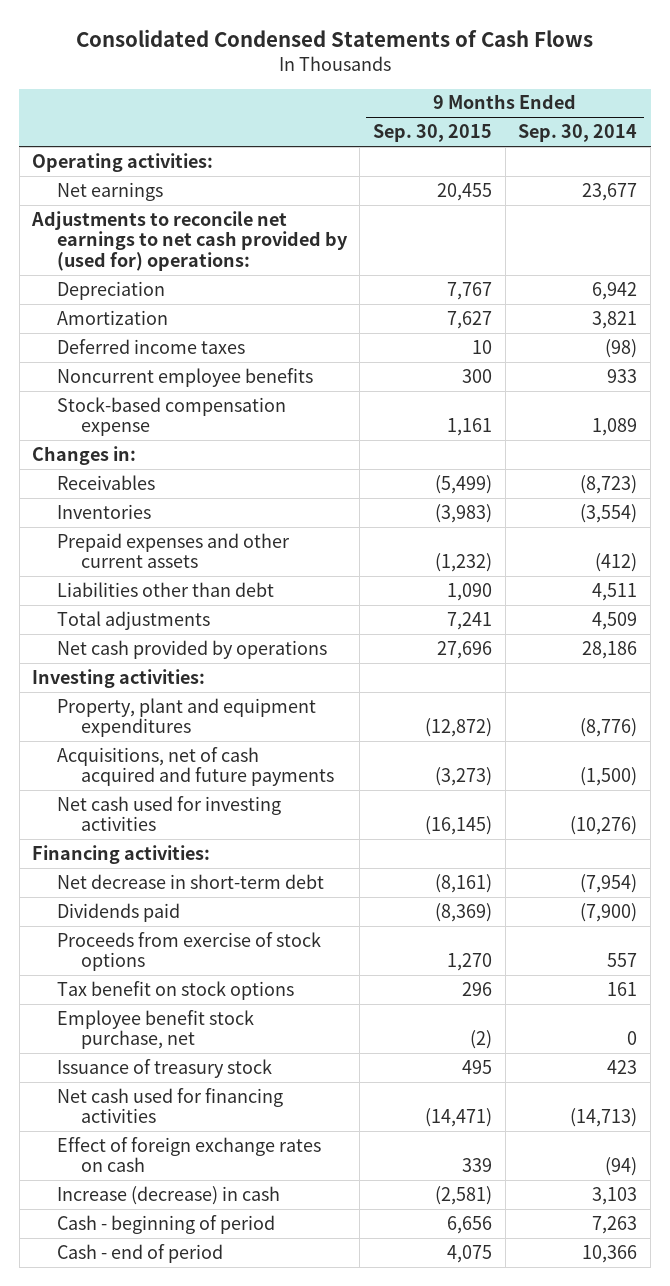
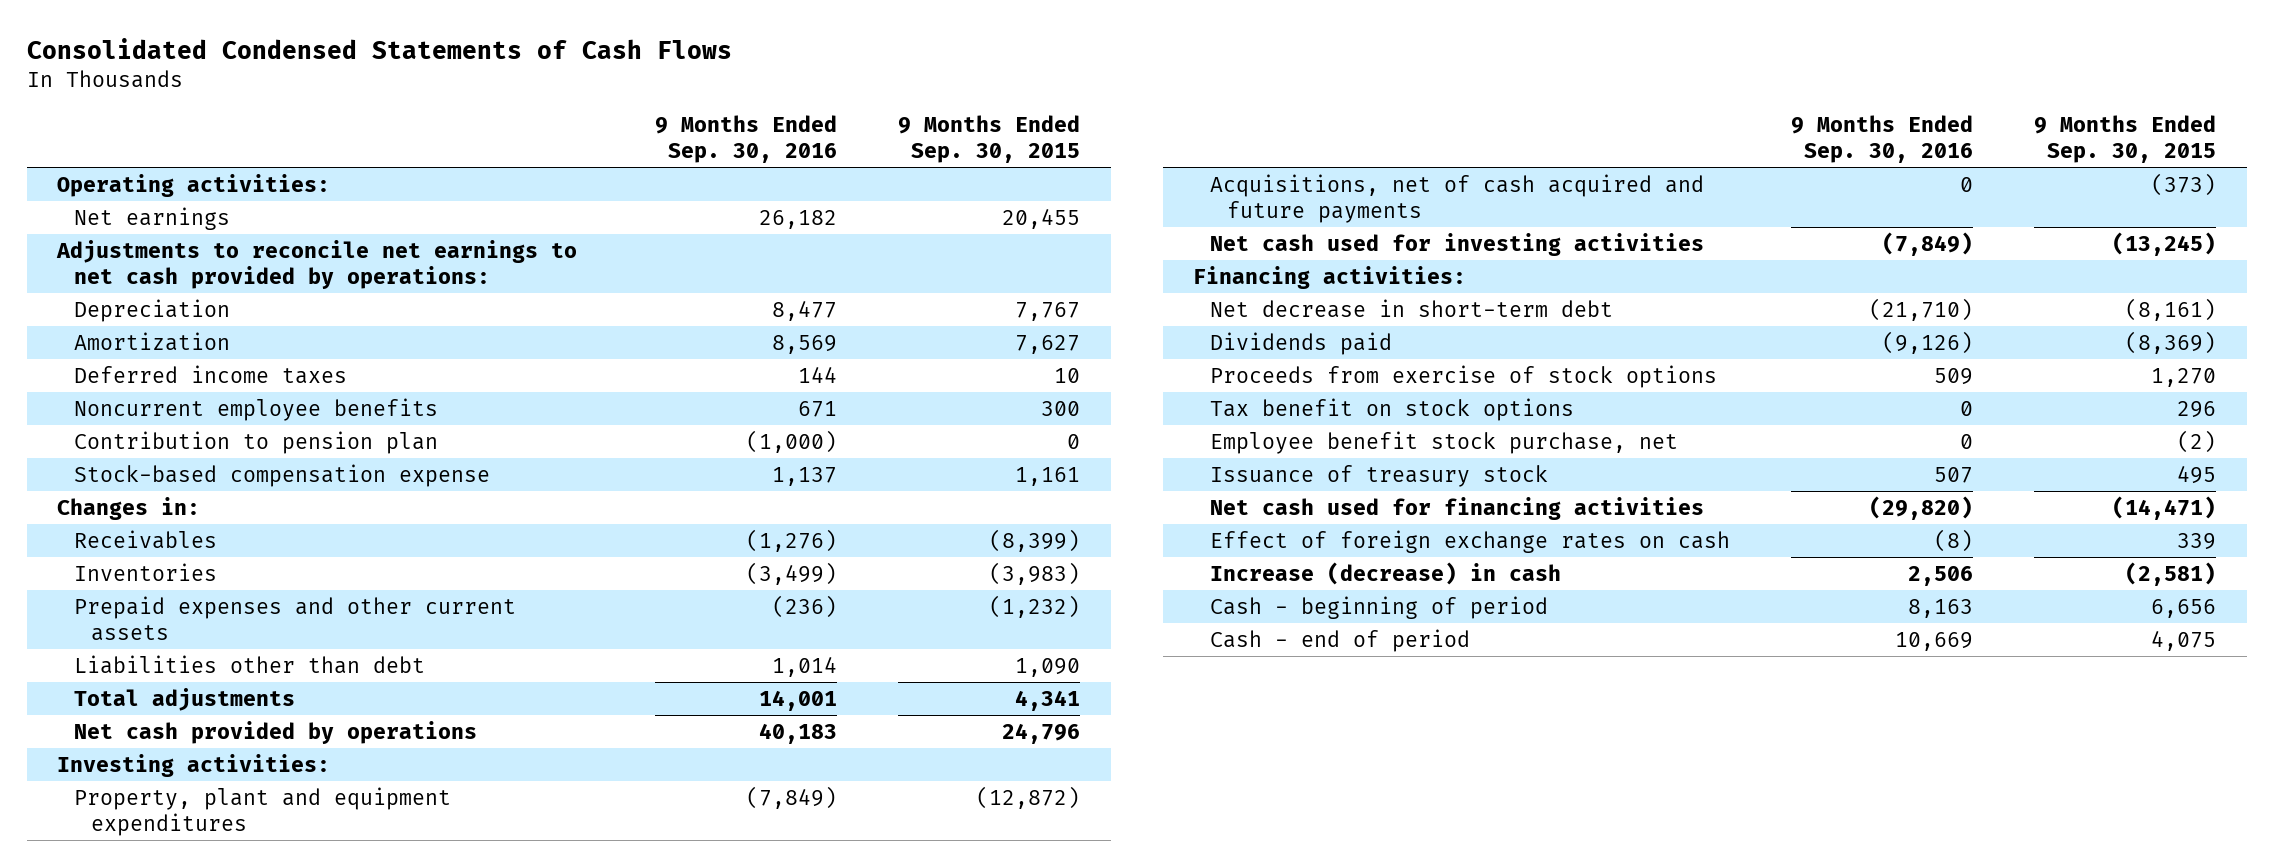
[518,124,638,143] Sep. 30, 2014 -> none
none -> [655,114,838,163] 9 Months Ended Sep. 30, 2016
[31,210,348,271] Adjustments to reconcile net earnings to net cash provided by (used for) operations: -> [56,239,578,289] Adjustments to reconcile net earnings to net cash provided by operations:
none -> [74,430,439,454] Contribution to pension plan
[435,474,493,494] (5,499) -> [989,528,1081,552] (8,399)
[447,611,493,630] 7,241 -> [1015,689,1081,711] 4,341
[437,640,493,659] 27,696 -> [1002,722,1081,744] 24,796
[435,767,493,787] (3,273) -> [2151,172,2217,196] (373)
[425,816,493,836] (16,145) -> [2112,231,2217,256] (13,245)

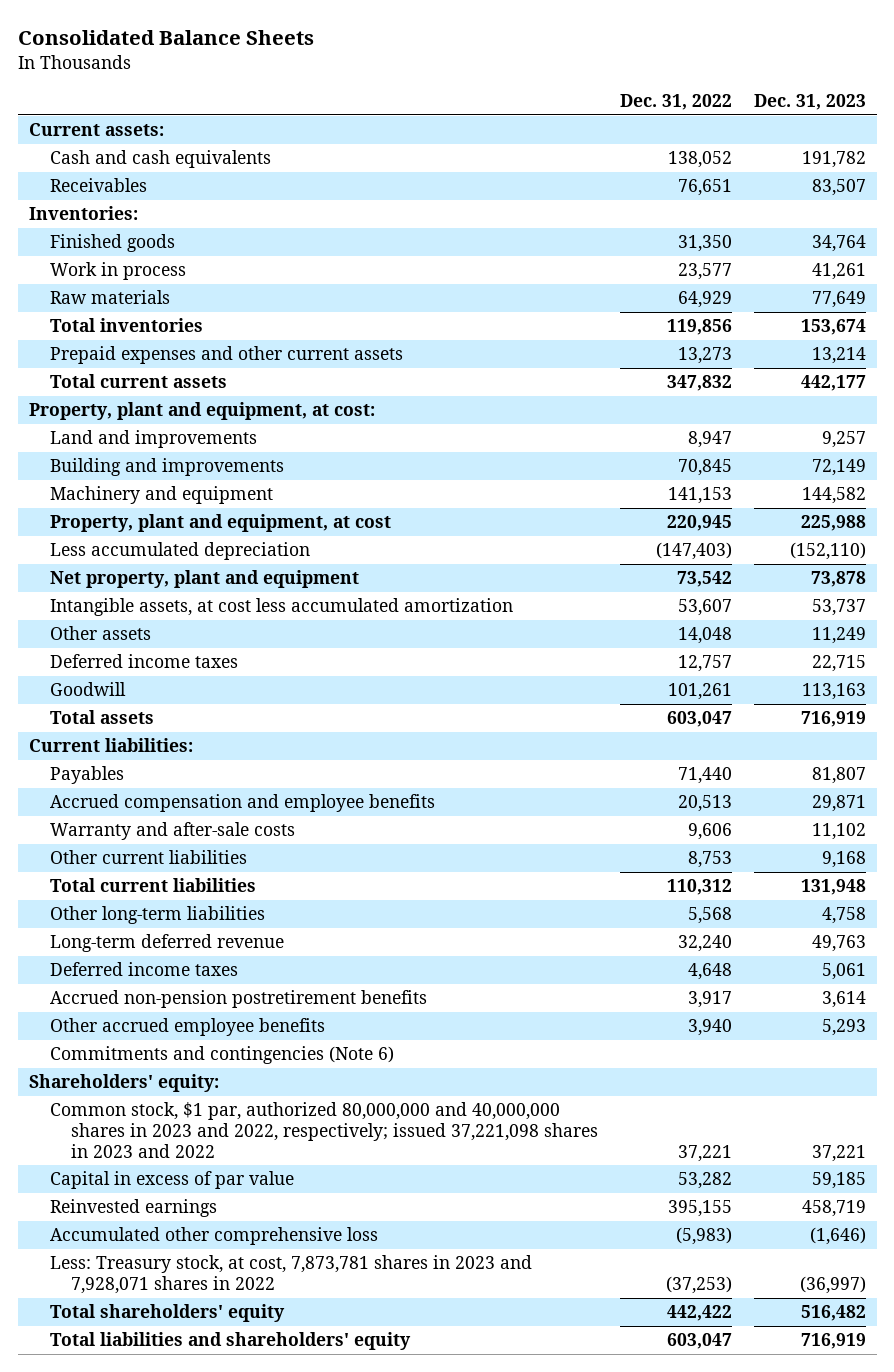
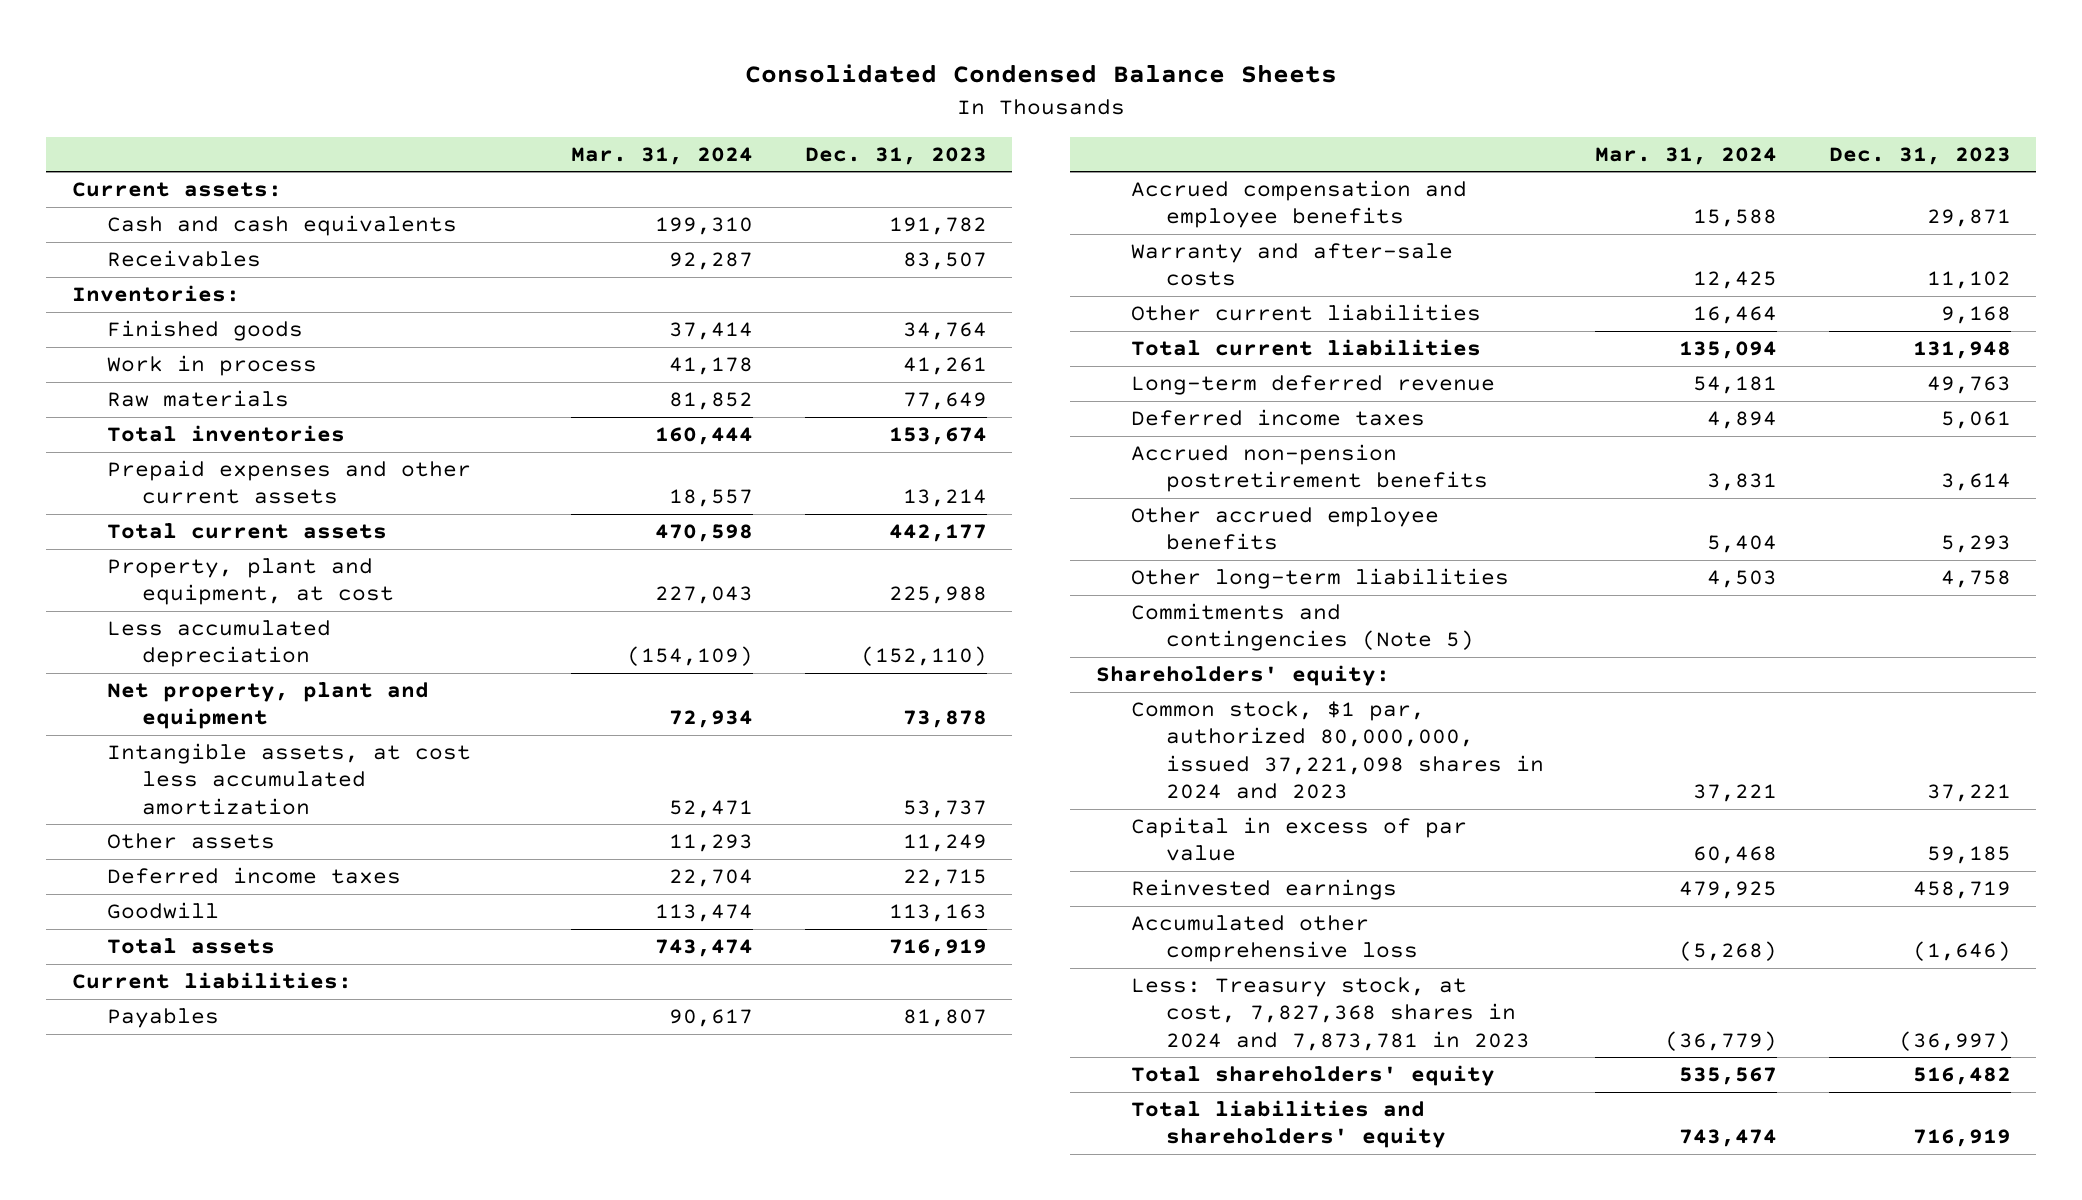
[17,30,314,46] Consolidated Balance Sheets -> [745,64,1338,84] Consolidated Condensed Balance Sheets
[619,93,732,110] Dec. 31, 2022 -> none
none -> [571,146,754,165] Mar. 31, 2024
[28,402,375,421] Property, plant and equipment, at cost: -> none
[49,430,257,449] Land and improvements -> none
[49,458,284,477] Building and improvements -> none
[49,486,273,505] Machinery and equipment -> none
[49,906,265,925] Other long-term liabilities -> [1131,568,1510,590] Other long-term liabilities
[49,1046,394,1065] Commitments and contingencies (Note 6) -> [1131,603,1475,652] Commitments and contingencies (Note 5)
[49,1102,598,1158] Common stock, $1 par, authorized 80,000,000 and 40,000,000 shares in 2023 and 2022, respectively; issued 37,221,098 shares in 2023 and 2022 -> [1131,701,1545,800] Common stock, $1 par, authorized 80,000,000, issued 37,221,098 shares in 2024 and 2023
[49,1255,532,1294] Less: Treasury stock, at cost, 7,873,781 shares in 2023 and 7,928,071 shares in 2022 -> [1131,977,1531,1051] Less: Treasury stock, at cost, 7,827,368 shares in 2024 and 7,873,781 in 2023

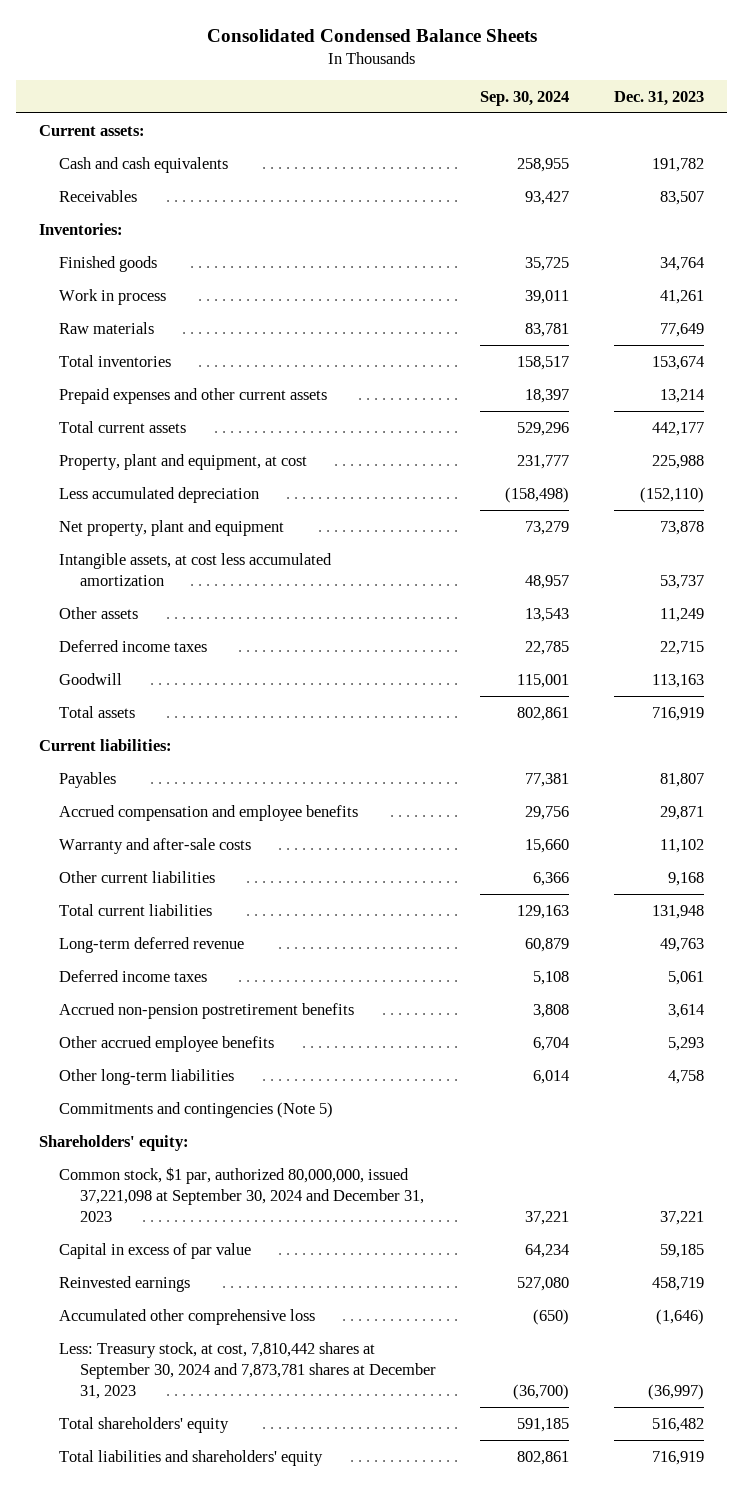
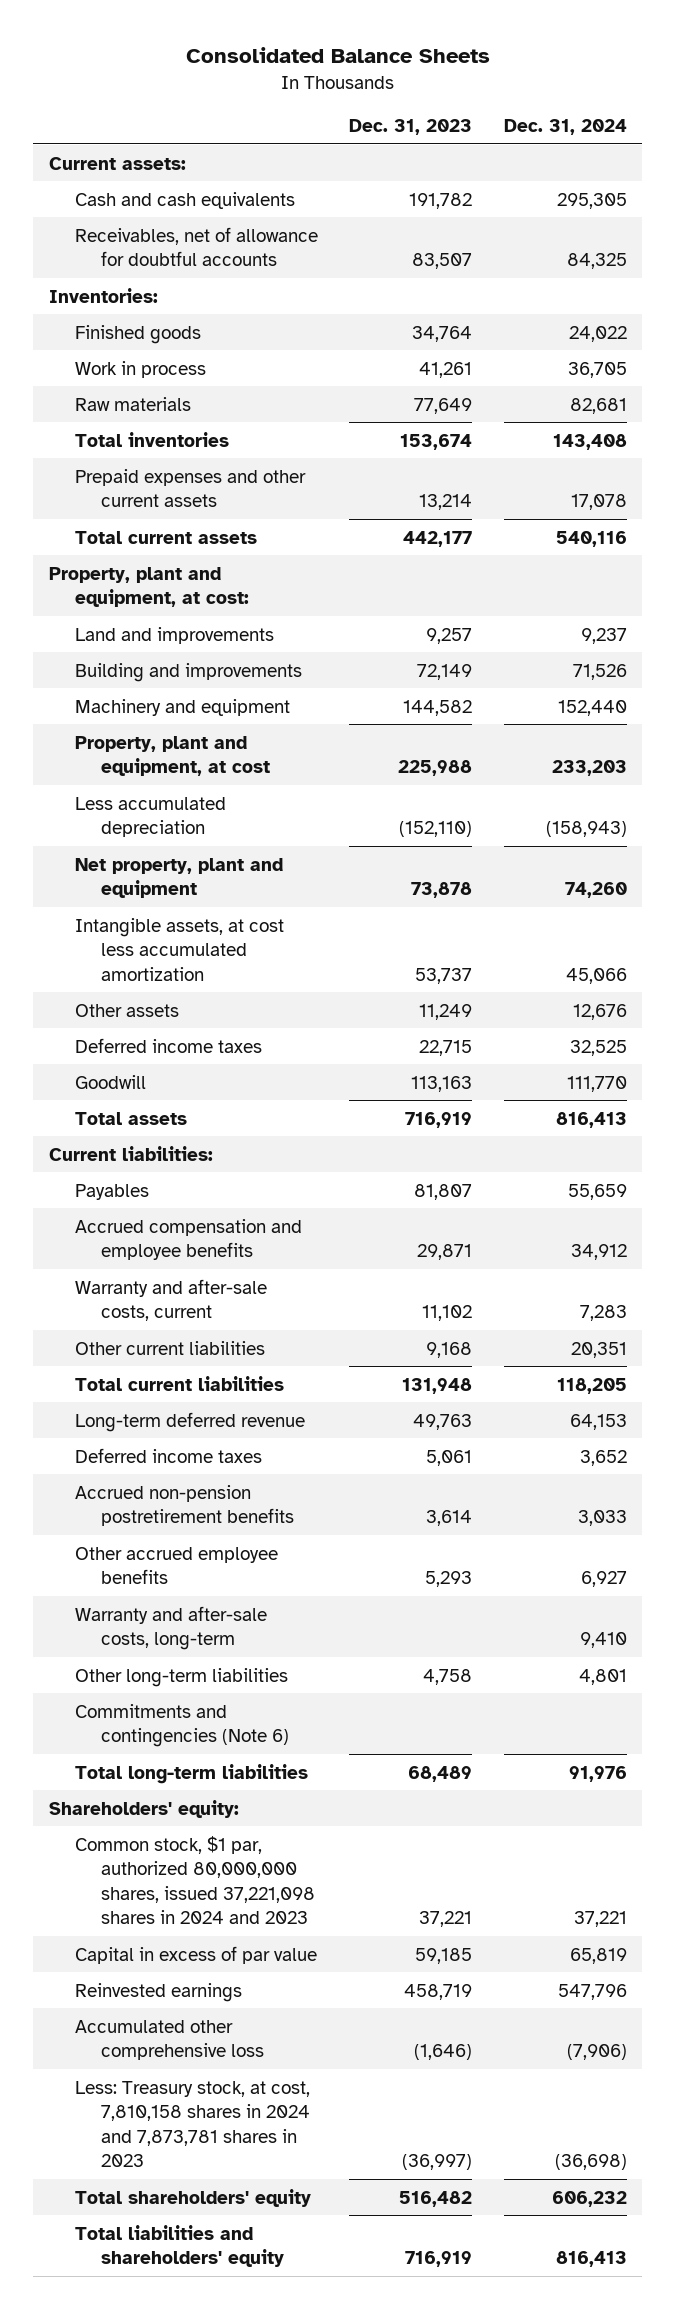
[206,28,537,42] Consolidated Condensed Balance Sheets -> [185,46,490,63] Consolidated Balance Sheets
[480,90,570,106] Sep. 30, 2024 -> none
none -> [503,119,627,136] Dec. 31, 2024
[59,189,138,202] Receivables -> [75,226,319,267] Receivables, net of allowance for doubtful accounts
none -> [48,566,250,608] Property, plant and equipment, at cost:
none -> [75,626,275,644] Land and improvements
none -> [75,662,303,682] Building and improvements
none -> [75,698,291,716] Machinery and equipment
[59,837,252,854] Warranty and after-sale costs -> [75,1278,268,1322] Warranty and after-sale costs, current
none -> [75,1605,268,1651] Warranty and after-sale costs, long-term
[59,1101,334,1118] Commitments and contingencies (Note 5) -> [75,1703,290,1748] Commitments and contingencies (Note 6)
none -> [75,1763,309,1784] Total long-term liabilities
[59,1166,424,1222] Common stock, $1 par, authorized 80,000,000, issued 37,221,098 at September 30, 2024 and December 31, 2023 -> [75,1835,316,1925] Common stock, $1 par, authorized 80,000,000 shares, issued 37,221,098 shares in 2024 and 2023
[59,1341,436,1399] Less: Treasury stock, at cost, 7,810,442 shares at September 30, 2024 and 7,873,781 shares at December 31, 2023 -> [75,2080,311,2168] Less: Treasury stock, at cost, 7,810,158 shares in 2024 and 7,873,781 shares in 2023

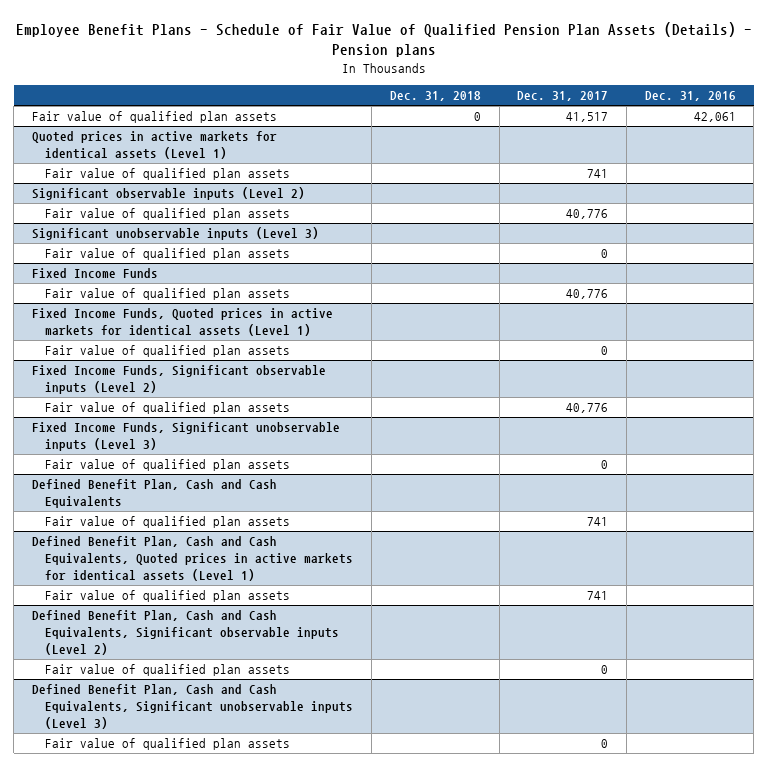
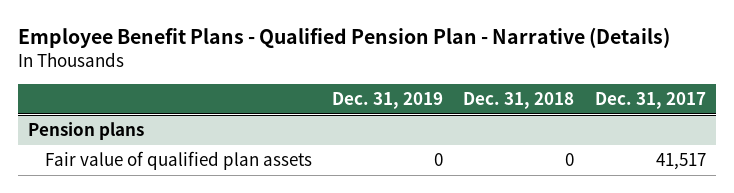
[15,22,752,58] Employee Benefit Plans - Schedule of Fair Value of Qualified Pension Plan Assets (Details) - Pension plans -> [17,27,670,49] Employee Benefit Plans - Qualified Pension Plan - Narrative (Details)
[644,91,736,102] Dec. 31, 2016 -> none
none -> [331,92,443,110] Dec. 31, 2019
none -> [27,122,144,141] Pension plans
[32,131,278,160] Quoted prices in active markets for identical assets (Level 1) -> none
[45,168,291,181] Fair value of qualified plan assets -> none
[32,187,306,201] Significant observable inputs (Level 2) -> none
[45,208,291,221] Fair value of qualified plan assets -> none
[32,227,320,241] Significant unobservable inputs (Level 3) -> none
[45,248,291,261] Fair value of qualified plan assets -> none
[32,268,159,279] Fixed Income Funds -> none
[45,288,291,301] Fair value of qualified plan assets -> none
[32,308,334,337] Fixed Income Funds, Quoted prices in active markets for identical assets (Level 1) -> none
[45,345,291,358] Fair value of qualified plan assets -> none
[32,365,327,395] Fixed Income Funds, Significant observable inputs (Level 2) -> none
[45,402,291,415] Fair value of qualified plan assets -> none
[32,422,341,452] Fixed Income Funds, Significant unobservable inputs (Level 3) -> none
[45,459,291,472] Fair value of qualified plan assets -> none
[32,479,278,509] Defined Benefit Plan, Cash and Cash Equivalents -> none
[45,516,291,529] Fair value of qualified plan assets -> none
[32,536,354,582] Defined Benefit Plan, Cash and Cash Equivalents, Quoted prices in active markets for identical assets (Level 1) -> none
[45,590,291,603] Fair value of qualified plan assets -> none
[32,610,340,656] Defined Benefit Plan, Cash and Cash Equivalents, Significant observable inputs (Level 2) -> none
[45,664,291,677] Fair value of qualified plan assets -> none
[32,684,354,730] Defined Benefit Plan, Cash and Cash Equivalents, Significant unobservable inputs (Level 3) -> none
[45,738,291,751] Fair value of qualified plan assets -> none

